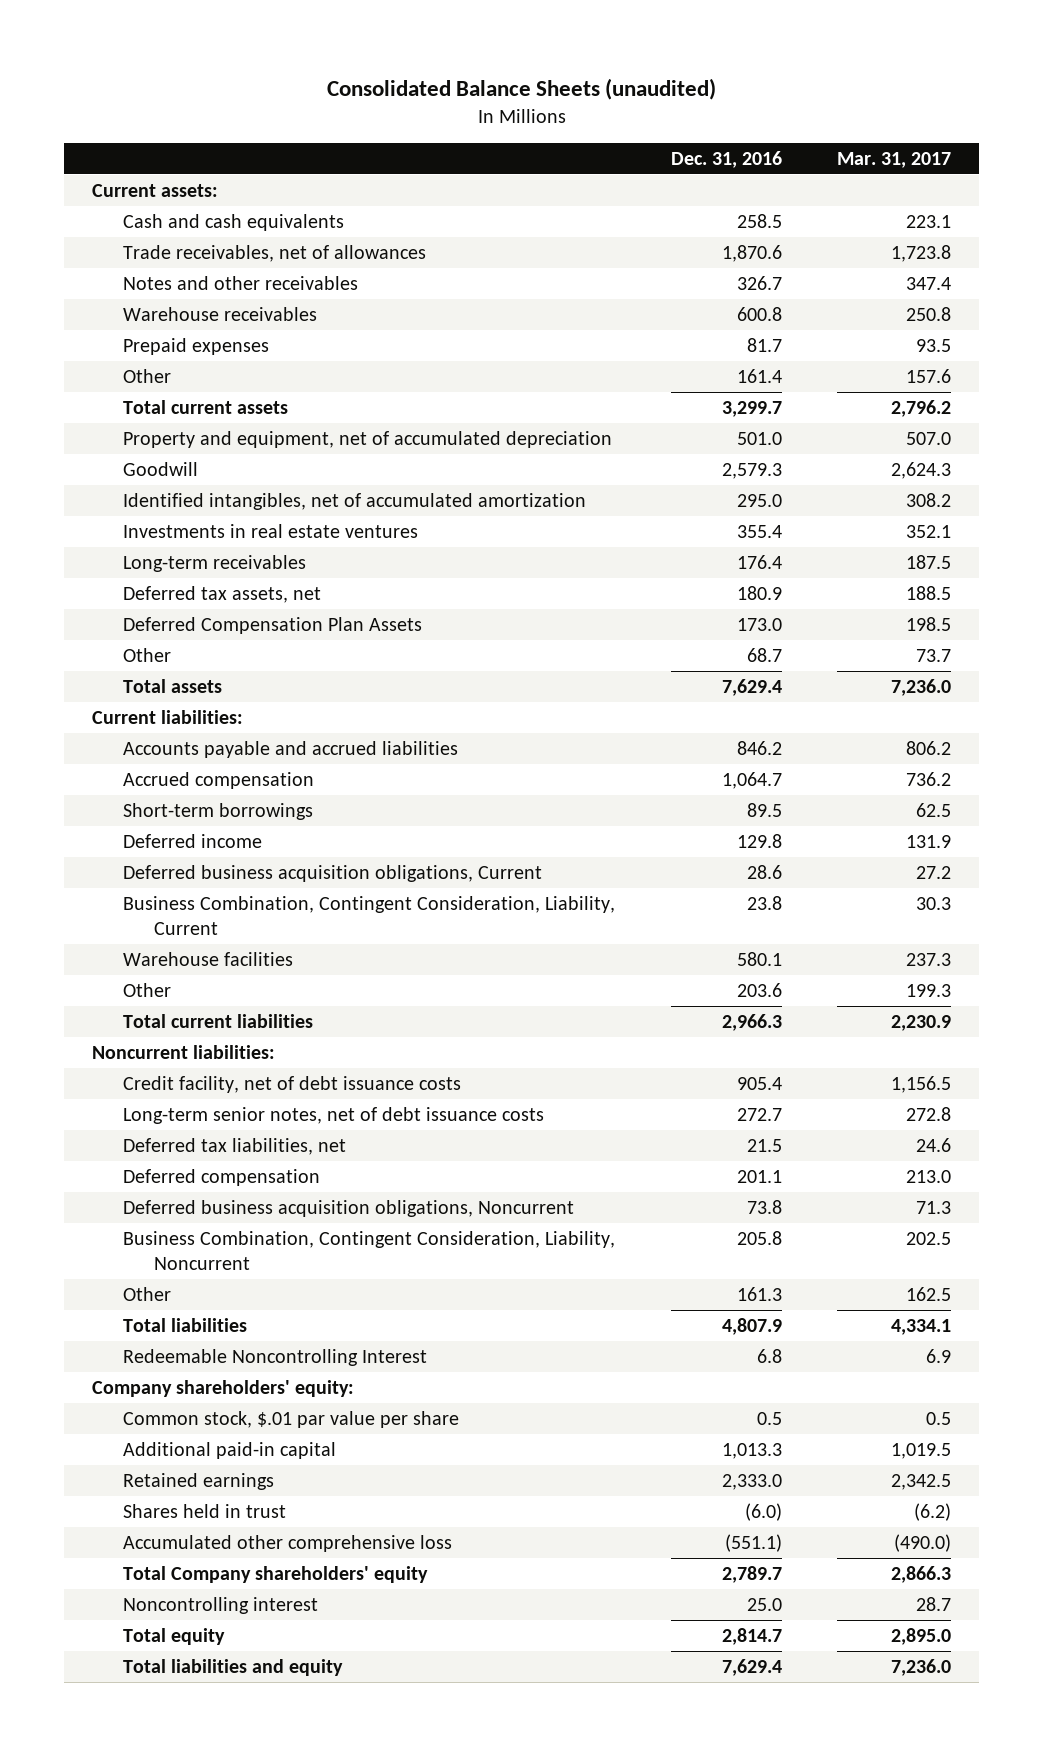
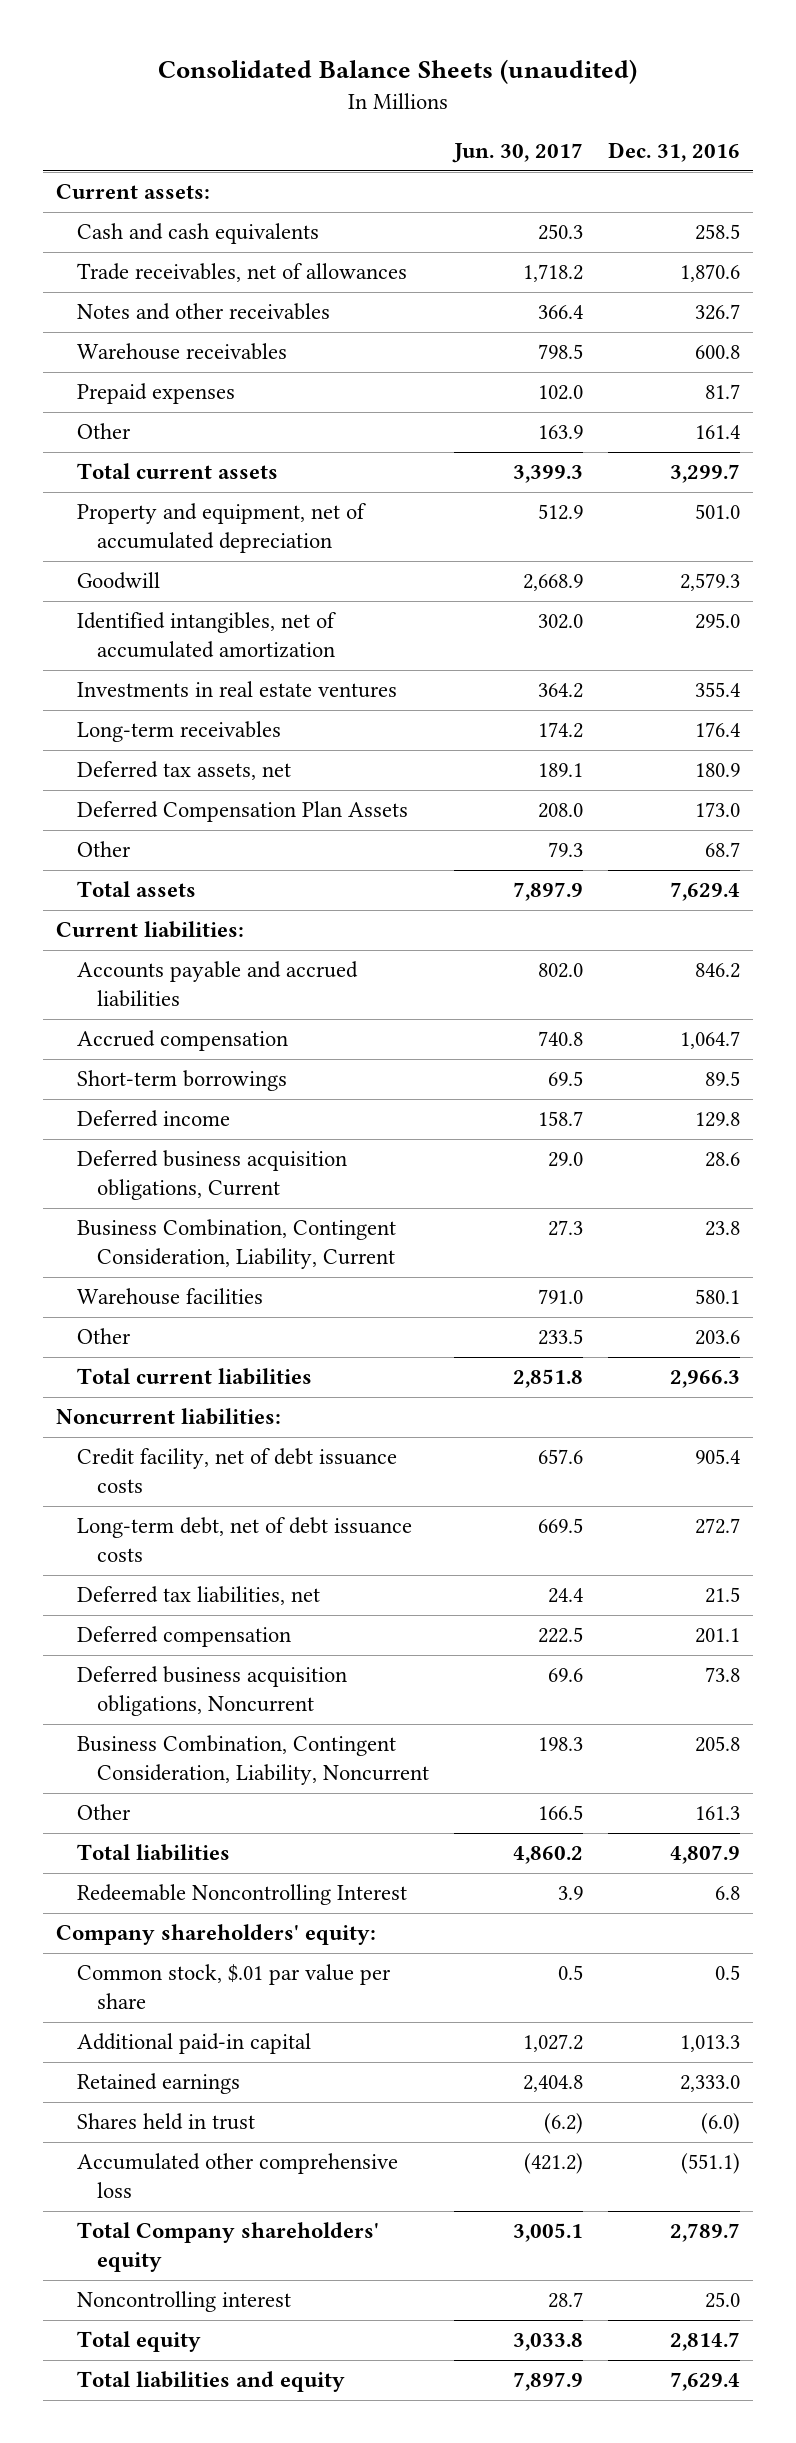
[836,151,951,168] Mar. 31, 2017 -> none
none -> [452,143,584,164] Jun. 30, 2017
[123,1106,545,1124] Long-term senior notes, net of debt issuance costs -> [76,1517,412,1563] Long-term debt, net of debt issuance costs

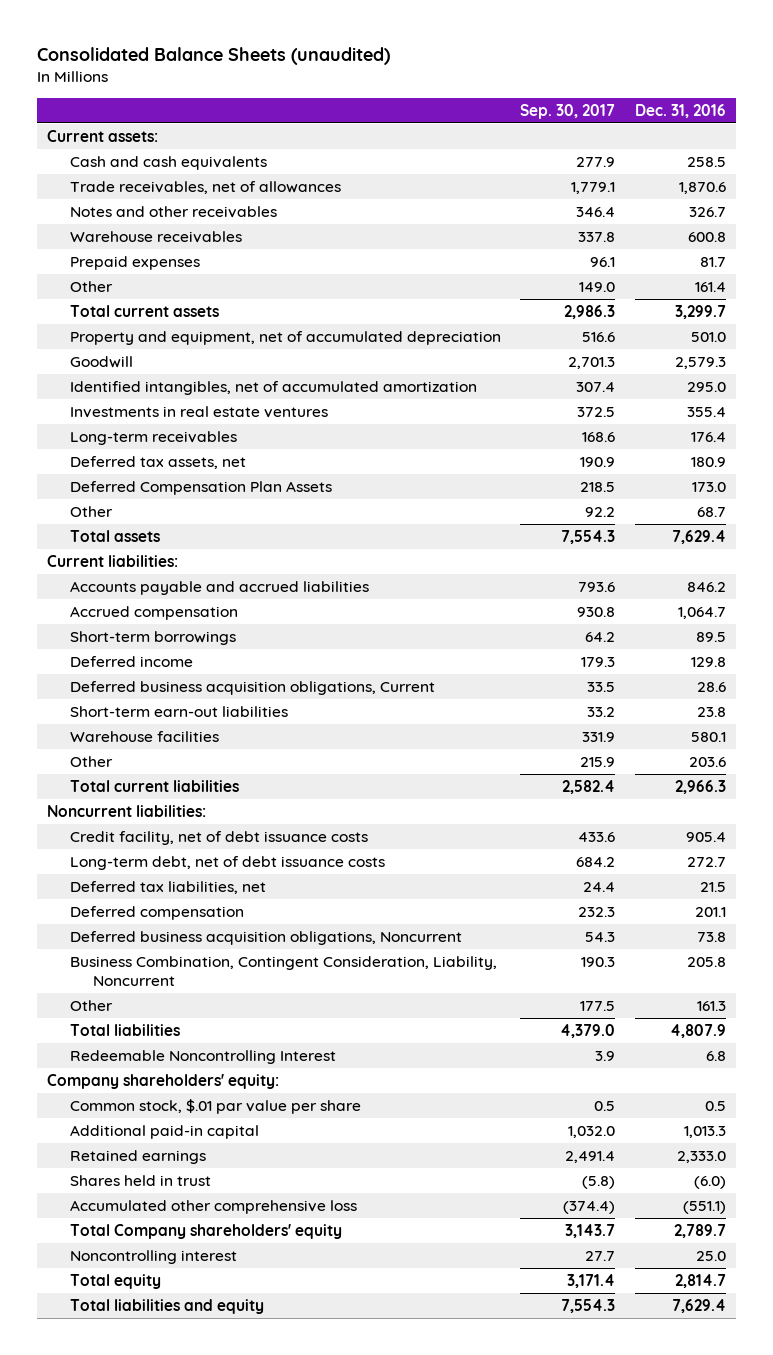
[452,143,584,164] Jun. 30, 2017 -> none
none -> [520,103,616,119] Sep. 30, 2017
[76,1219,396,1270] Business Combination, Contingent Consideration, Liability, Current -> [69,706,288,718] Short-term earn-out liabilities

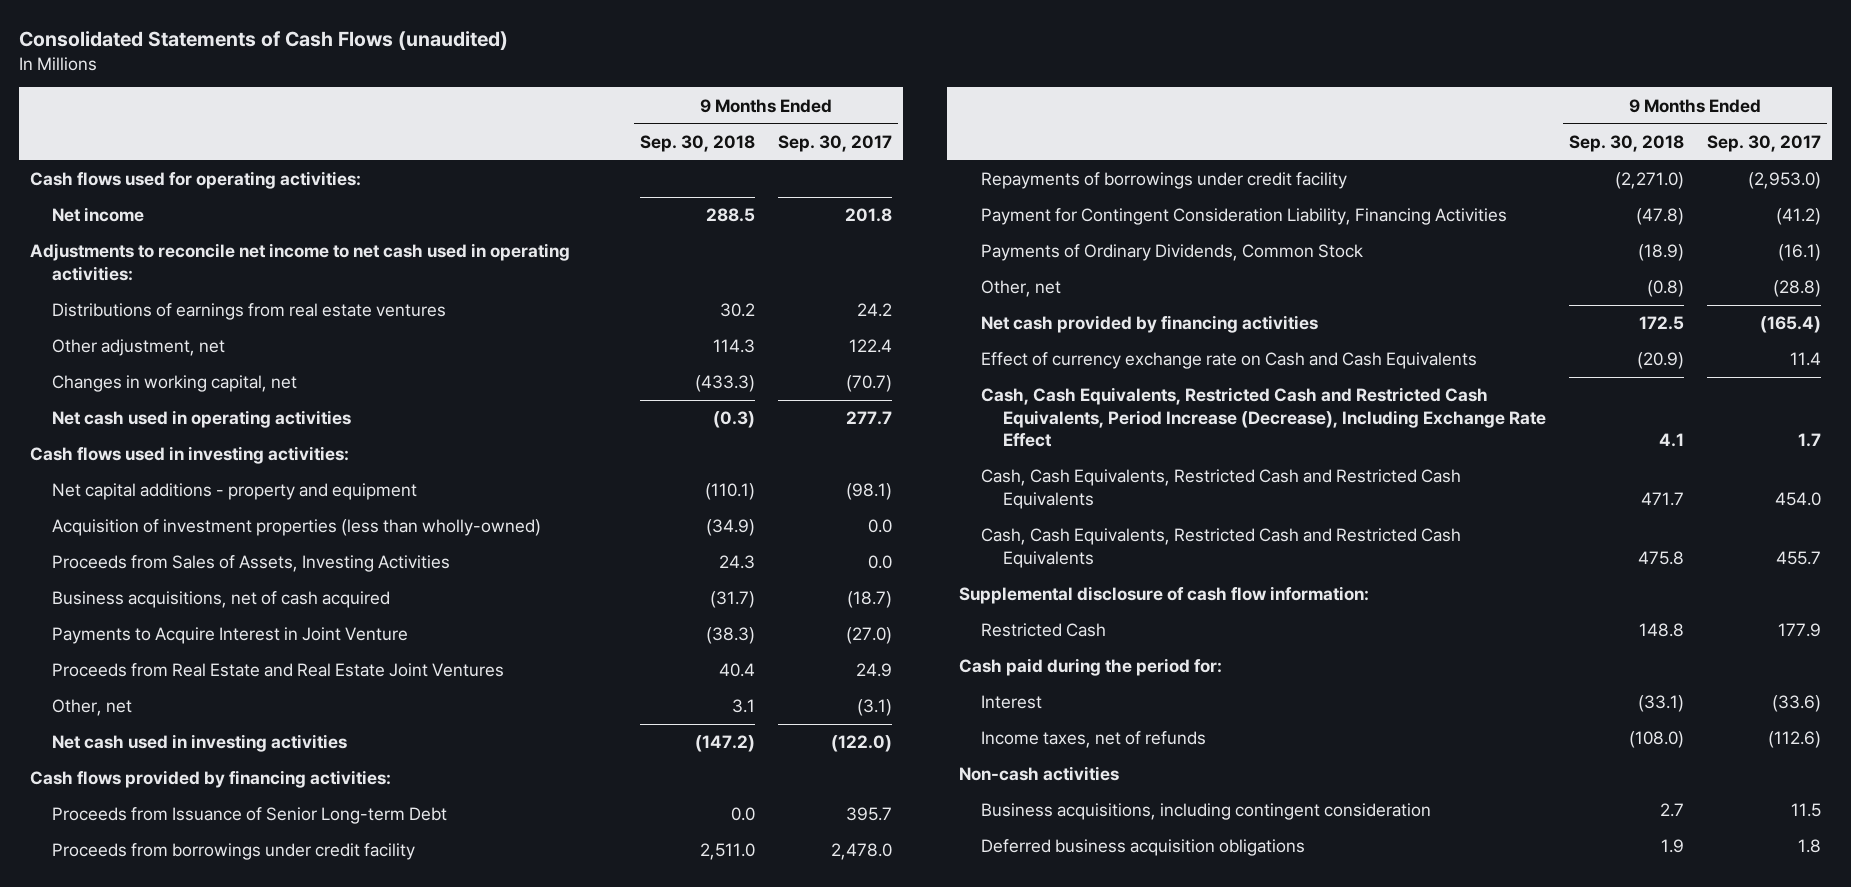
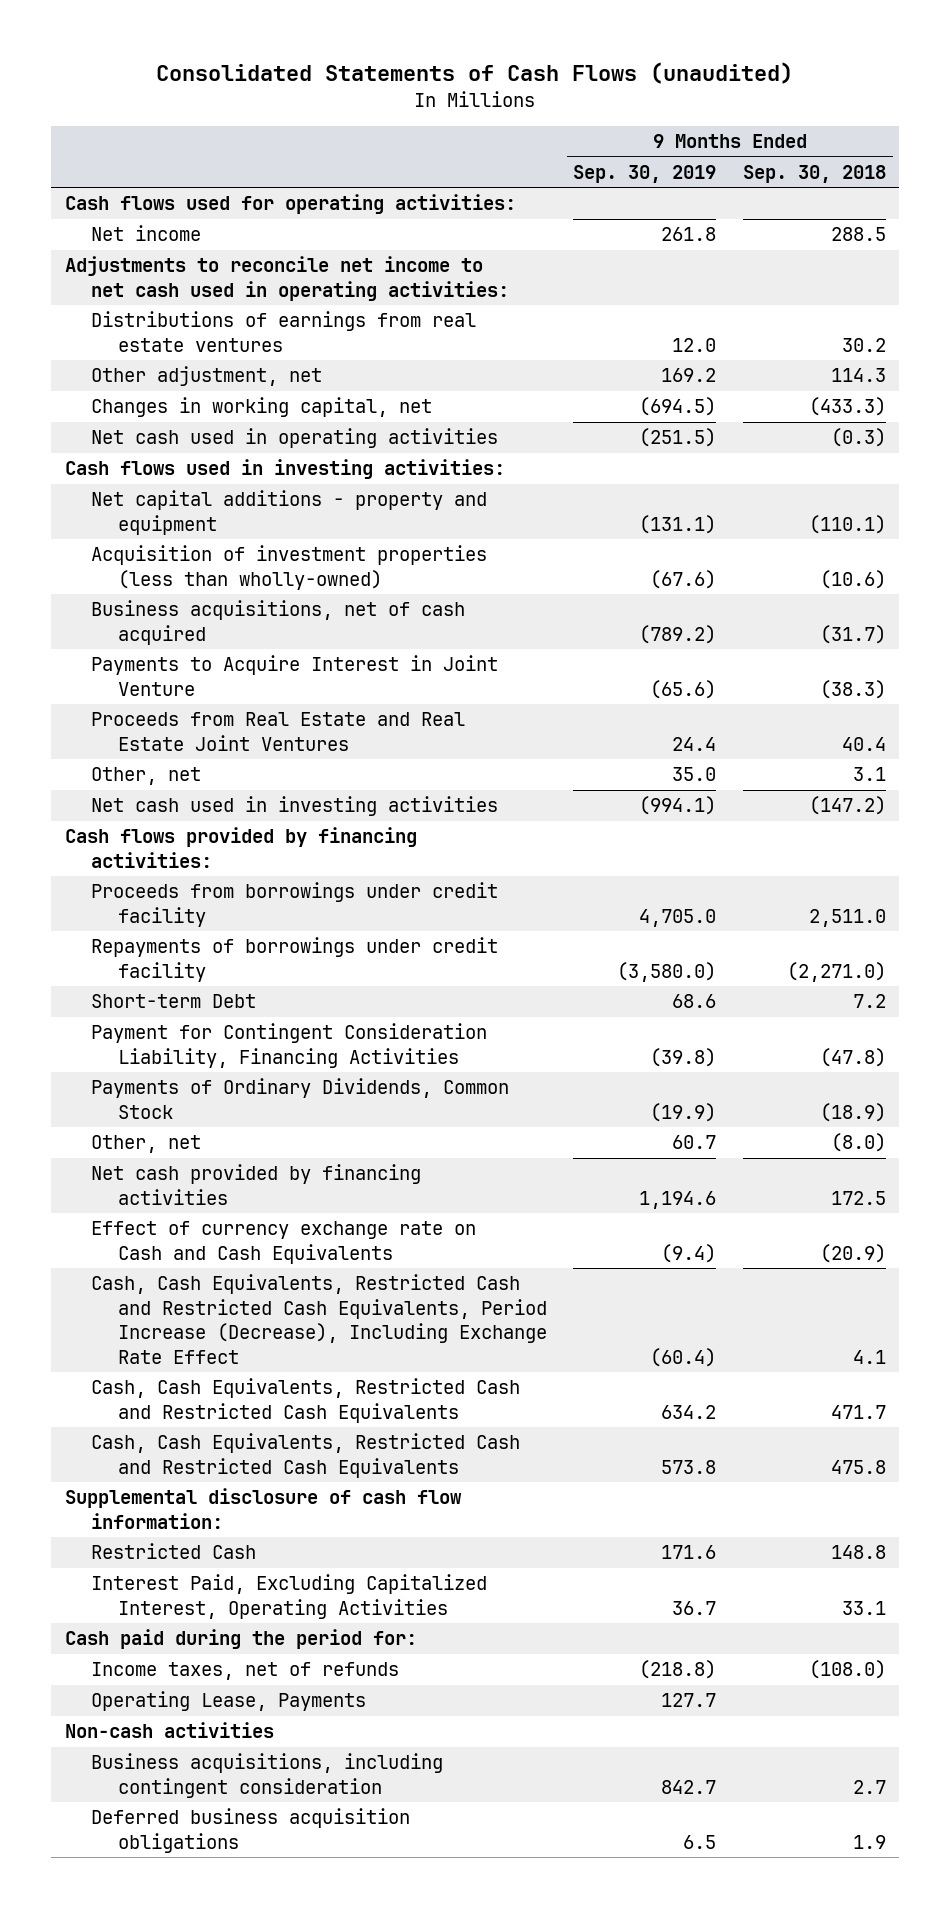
[777,134,892,152] Sep. 30, 2017 -> none
none -> [573,164,717,183] Sep. 30, 2019
[52,555,451,573] Proceeds from Sales of Assets, Investing Activities -> none
[706,519,756,537] (34.9) -> [819,569,886,589] (10.6)
[52,807,448,825] Proceeds from Issuance of Senior Long-term Debt -> none
none -> [91,994,257,1009] Short-term Debt
[1646,280,1684,298] (0.8) -> [830,1133,886,1153] (8.0)
none -> [91,1574,488,1619] Interest Paid, Excluding Capitalized Interest, Operating Activities
[980,695,1042,710] Interest -> none
none -> [91,1691,367,1712] Operating Lease, Payments

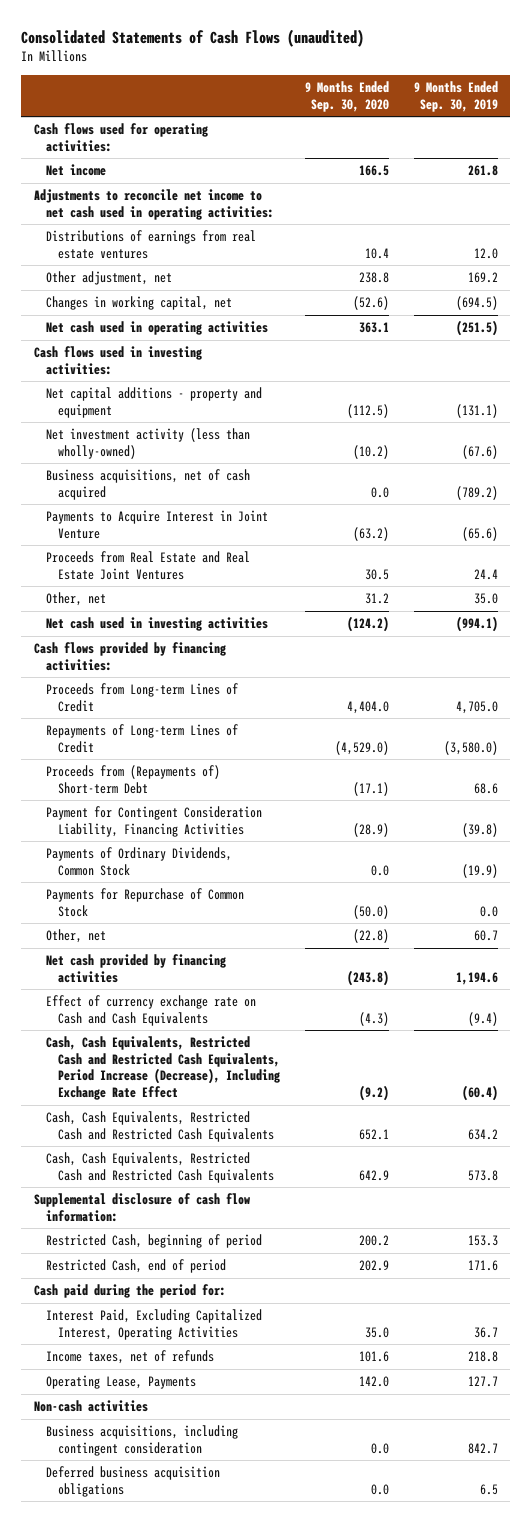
[742,164,886,183] Sep. 30, 2018 -> none
none -> [304,81,389,112] 9 Months Ended Sep. 30, 2020
[91,545,488,590] Acquisition of investment properties (less than wholly-owned) -> [45,428,250,459] Net investment activity (less than wholly-owned)
[91,882,499,927] Proceeds from borrowings under credit facility -> [45,683,238,712] Proceeds from Long-term Lines of Credit
[91,937,499,982] Repayments of borrowings under credit facility -> [45,724,238,753] Repayments of Long-term Lines of Credit
[91,994,257,1009] Short-term Debt -> [45,765,220,794] Proceeds from (Repayments of) Short-term Debt
none -> [45,888,244,917] Payments for Repurchase of Common Stock
none -> [45,1234,262,1249] Restricted Cash, beginning of period
[91,1543,257,1560] Restricted Cash -> [45,1259,226,1274] Restricted Cash, end of period
[91,1574,488,1619] Interest Paid, Excluding Capitalized Interest, Operating Activities -> [45,1309,262,1340] Interest Paid, Excluding Capitalized Interest, Operating Activities
[639,1660,717,1680] (218.8) -> [467,1351,498,1363] 218.8

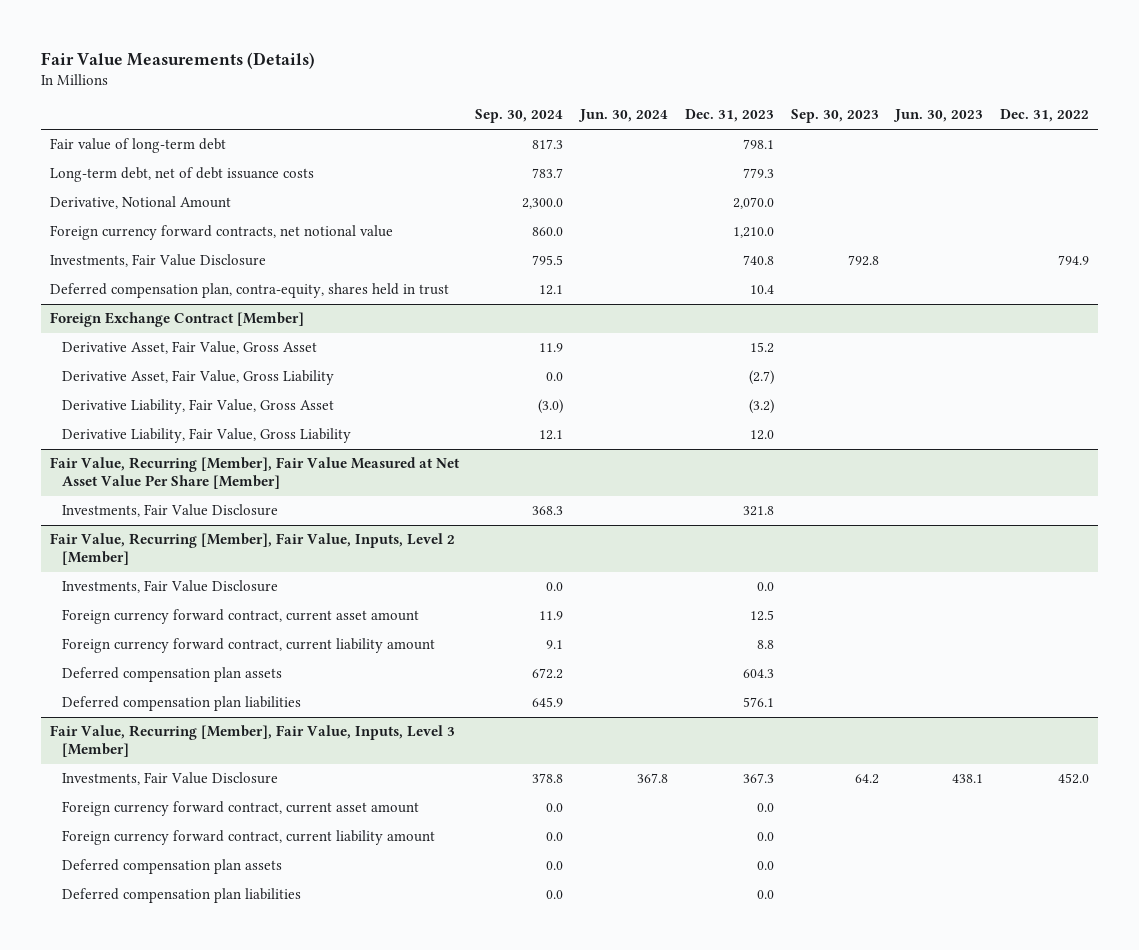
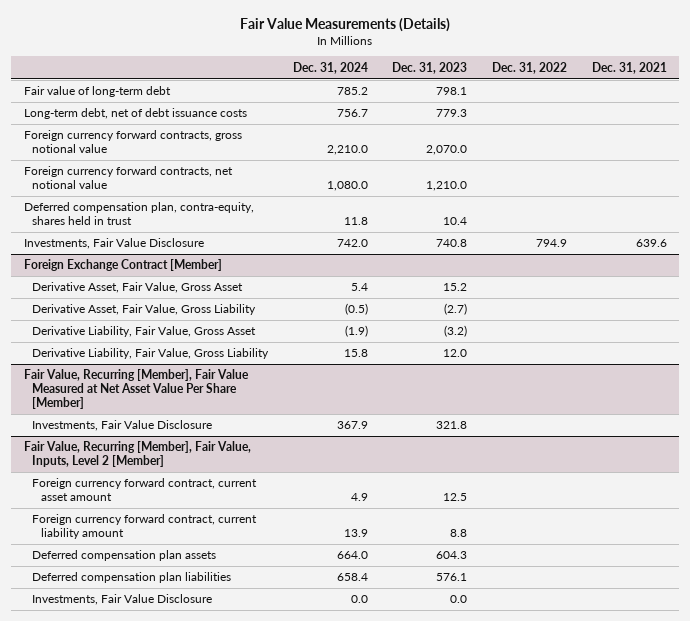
[475,109,564,124] Sep. 30, 2024 -> none
[578,109,669,123] Jun. 30, 2024 -> none
[790,109,879,124] Sep. 30, 2023 -> none
[893,109,984,123] Jun. 30, 2023 -> none
none -> [292,61,368,74] Dec. 31, 2024
none -> [591,61,667,74] Dec. 31, 2021
[49,196,231,210] Derivative, Notional Amount -> [23,130,242,154] Foreign currency forward contracts, gross notional value
[49,254,266,268] Investments, Fair Value Disclosure -> [23,238,204,250] Investments, Fair Value Disclosure
[49,725,455,757] Fair Value, Recurring [Member], Fair Value, Inputs, Level 3 [Member] -> none
[62,772,279,786] Investments, Fair Value Disclosure -> none
[62,801,420,817] Foreign currency forward contract, current asset amount -> none
[62,830,436,846] Foreign currency forward contract, current liability amount -> none
[62,859,283,875] Deferred compensation plan assets -> none
[62,888,302,904] Deferred compensation plan liabilities -> none
[62,580,279,594] Investments, Fair Value Disclosure -> [32,594,213,606] Investments, Fair Value Disclosure

